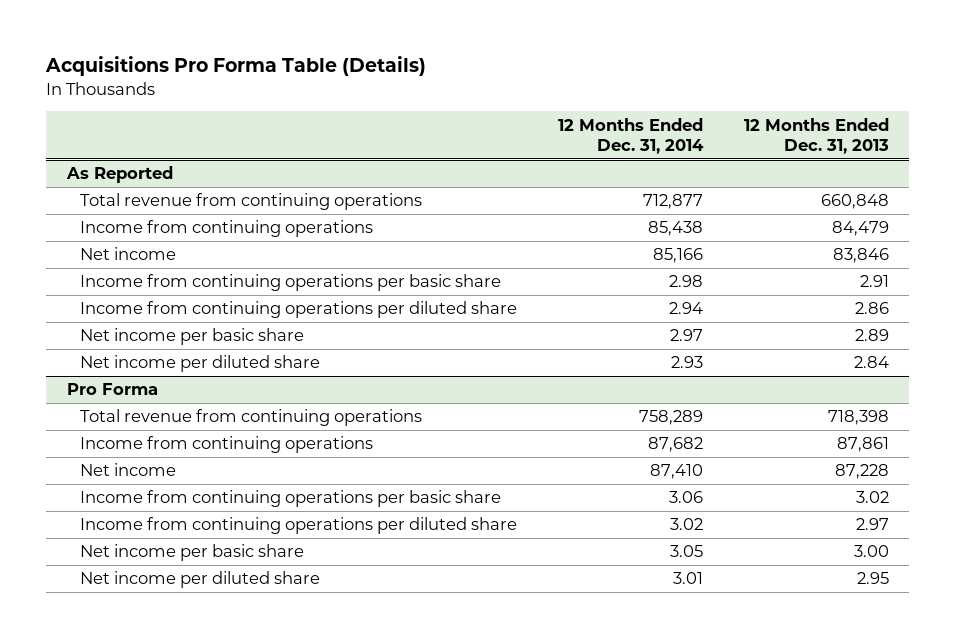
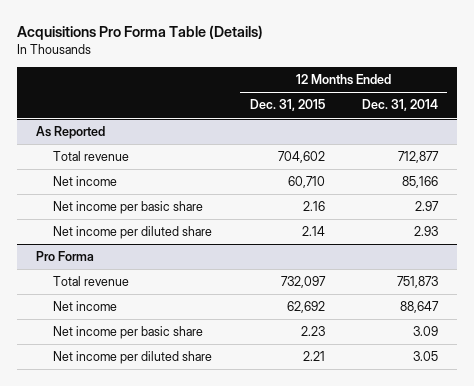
[743,117,889,155] 12 Months Ended Dec. 31, 2013 -> none
none -> [249,99,325,112] Dec. 31, 2015
[80,220,374,238] Income from continuing operations -> none
[80,193,423,211] Total revenue from continuing operations -> [53,151,130,162] Total revenue
[80,274,502,292] Income from continuing operations per basic share -> none
[80,301,518,319] Income from continuing operations per diluted share -> none
[80,436,374,454] Income from continuing operations -> none
[80,490,502,508] Income from continuing operations per basic share -> none
[80,517,518,535] Income from continuing operations per diluted share -> none
[80,409,423,427] Total revenue from continuing operations -> [53,276,130,287] Total revenue
[638,410,703,426] 758,289 -> [397,276,439,289] 751,873
[649,464,703,480] 87,410 -> [400,301,440,314] 88,647
[669,545,703,558] 3.05 -> [413,326,439,337] 3.09
[672,572,703,585] 3.01 -> [413,351,439,362] 3.05

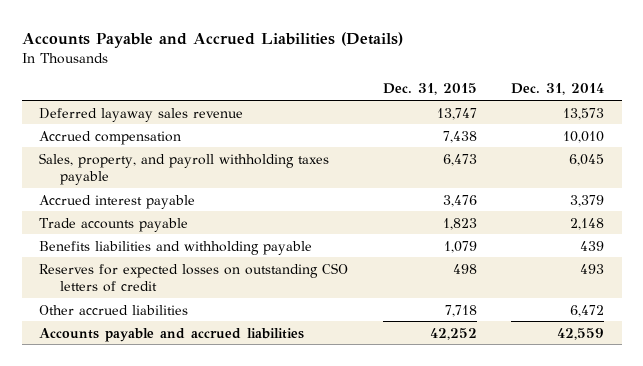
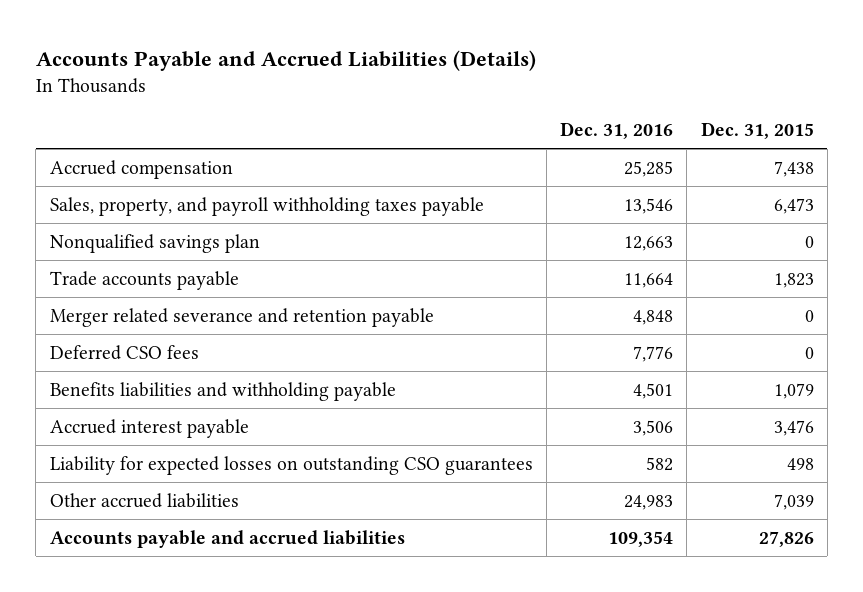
[511,83,605,96] Dec. 31, 2014 -> none
none -> [560,122,674,140] Dec. 31, 2016
[39,107,244,122] Deferred layaway sales revenue -> none
none -> [49,233,260,253] Nonqualified savings plan
none -> [49,307,434,327] Merger related severance and retention payable
none -> [49,344,199,360] Deferred CSO fees
[39,194,196,209] Accrued interest payable -> [49,418,249,438] Accrued interest payable
[39,262,349,292] Reserves for expected losses on outstanding CSO letters of credit -> [49,455,533,475] Liability for expected losses on outstanding CSO guarantees
[444,304,477,317] 7,718 -> [773,493,814,510] 7,039
[429,327,477,340] 42,252 -> [758,530,814,547] 27,826

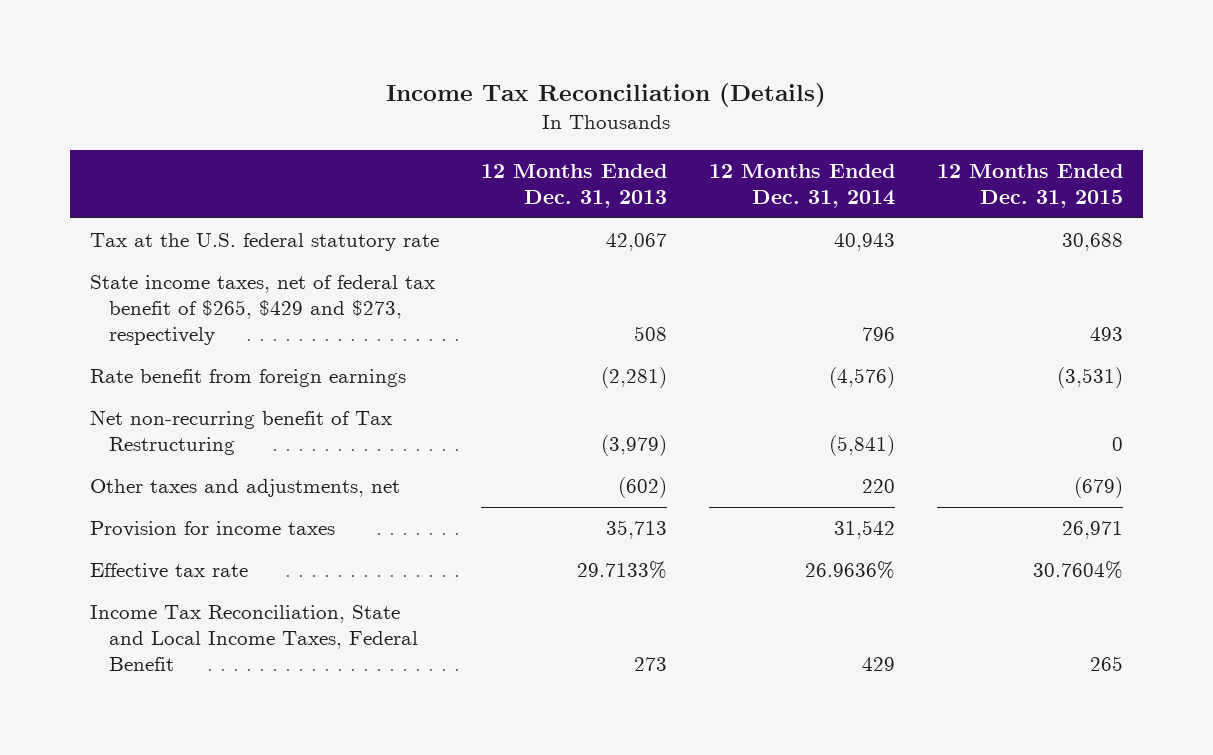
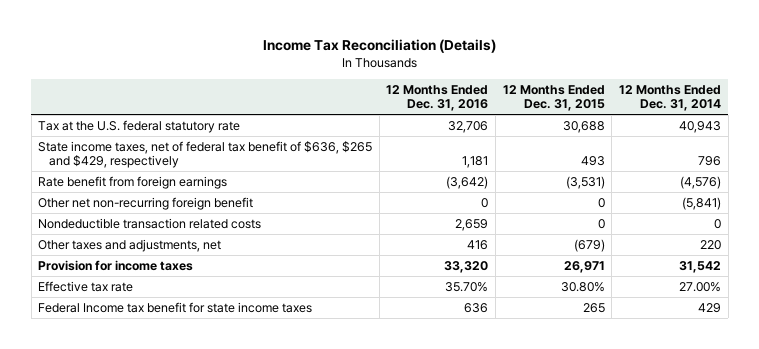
[481,163,668,208] 12 Months Ended Dec. 31, 2013 -> none
none -> [386,84,489,112] 12 Months Ended Dec. 31, 2016
[90,275,436,345] State income taxes, net of federal tax benefit of $265, $429 and $273, respectively -> [38,140,373,169] State income taxes, net of federal tax benefit of $636, $265 and $429, respectively
[90,410,393,455] Net non-recurring benefit of Tax Restructuring -> [38,196,254,210] Other net non-recurring foreign benefit
none -> [38,217,262,229] Nondeductible transaction related costs
[804,561,895,580] 26.9636% -> [678,281,721,292] 27.00%
[1032,561,1123,580] 30.7604% -> [560,281,605,292] 30.80%
[90,605,418,671] Income Tax Reconciliation, State and Local Income Taxes, Federal Benefit -> [38,301,313,313] Federal Income tax benefit for state income taxes

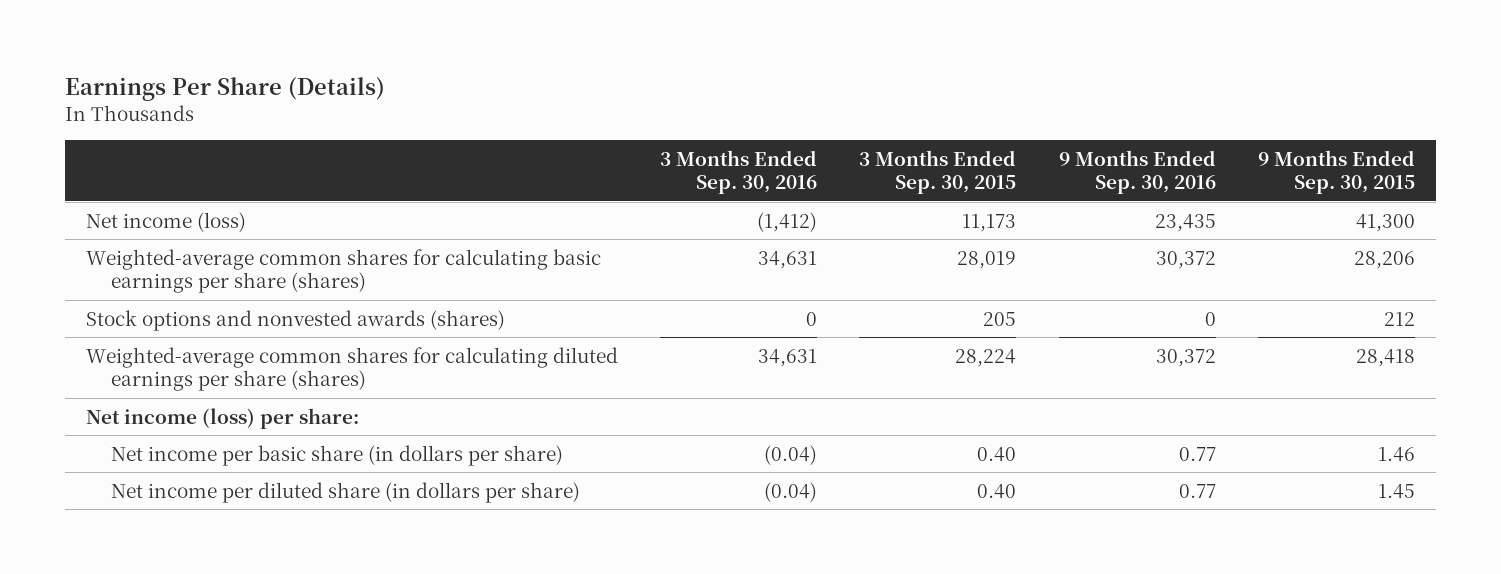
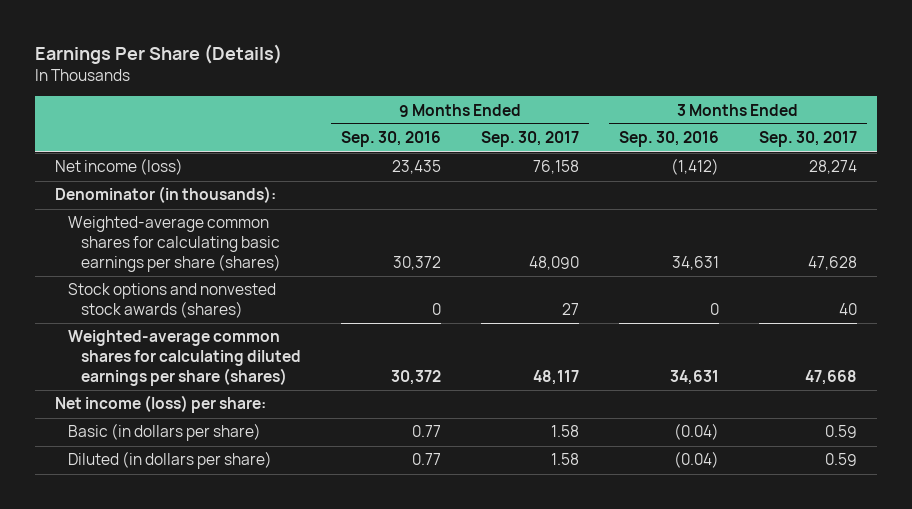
[859,149,1017,195] 3 Months Ended Sep. 30, 2015 -> none
[1257,149,1415,195] 9 Months Ended Sep. 30, 2015 -> none
none -> [481,131,580,148] Sep. 30, 2017
none -> [758,131,857,148] Sep. 30, 2017
none -> [55,186,277,204] Denominator (in thousands):
[86,309,506,331] Stock options and nonvested awards (shares) -> [68,283,277,319] Stock options and nonvested stock awards (shares)
[111,444,564,466] Net income per basic share (in dollars per share) -> [68,423,262,442] Basic (in dollars per share)
[111,481,581,503] Net income per diluted share (in dollars per share) -> [68,451,273,470] Diluted (in dollars per share)

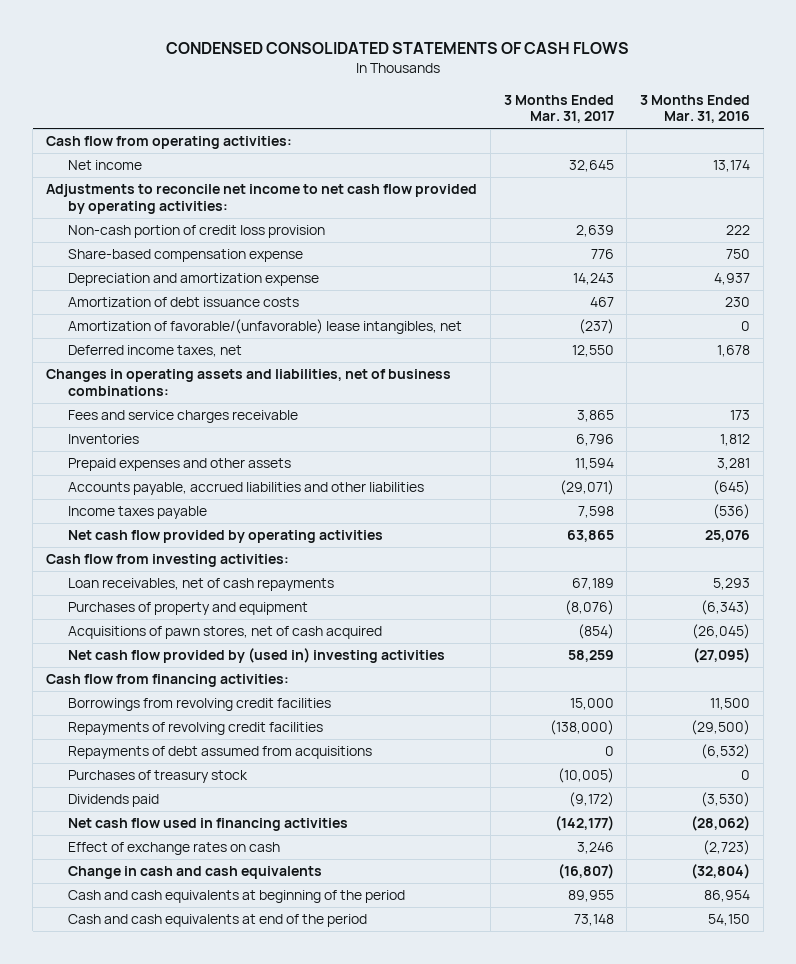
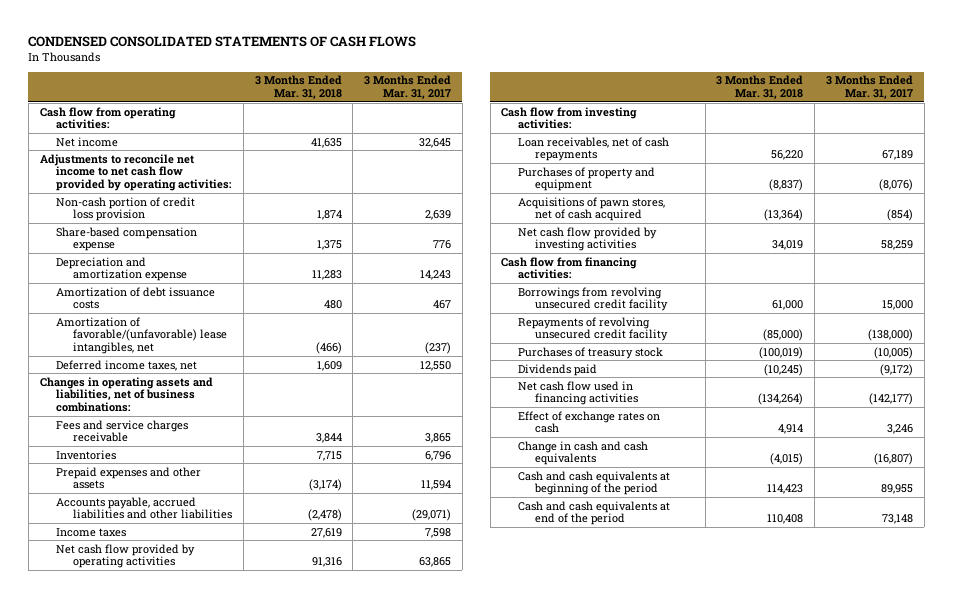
[640,94,751,124] 3 Months Ended Mar. 31, 2016 -> none
none -> [254,75,342,100] 3 Months Ended Mar. 31, 2018
[68,506,208,520] Income taxes payable -> [56,527,127,537] Income taxes
[68,648,446,664] Net cash flow provided by (used in) investing activities -> [518,226,658,252] Net cash flow provided by investing activities
[68,746,373,760] Repayments of debt assumed from acquisitions -> none
[68,698,332,712] Borrowings from revolving credit facilities -> [518,286,668,312] Borrowings from revolving unsecured credit facility
[68,722,324,736] Repayments of revolving credit facilities -> [518,316,668,342] Repayments of revolving unsecured credit facility

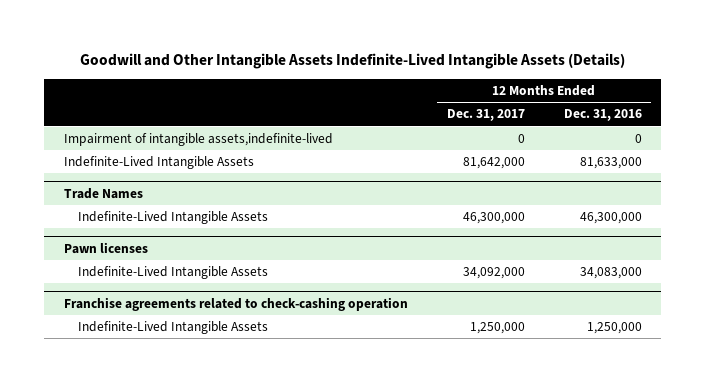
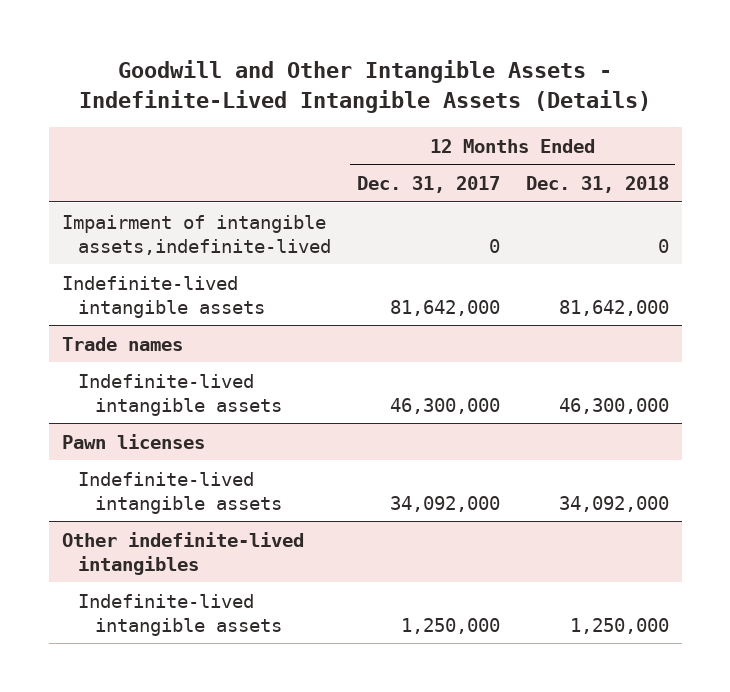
[79,53,625,70] Goodwill and Other Intangible Assets Indefinite-Lived Intangible Assets (Details) -> [79,60,652,114] Goodwill and Other Intangible Assets - Indefinite-Lived Intangible Assets (Details)
[563,109,642,122] Dec. 31, 2016 -> none
none -> [525,176,669,194] Dec. 31, 2018
[63,156,254,170] Indefinite-Lived Intangible Assets -> [61,275,266,318] Indefinite-lived intangible assets
[63,187,143,199] Trade Names -> [61,336,183,351] Trade names
[77,211,268,225] Indefinite-Lived Intangible Assets -> [78,373,282,416] Indefinite-lived intangible assets
[77,266,268,280] Indefinite-Lived Intangible Assets -> [78,471,282,514] Indefinite-lived intangible assets
[63,296,408,311] Franchise agreements related to check-cashing operation -> [61,531,304,575] Other indefinite-lived intangibles
[77,321,268,335] Indefinite-Lived Intangible Assets -> [78,593,282,636] Indefinite-lived intangible assets

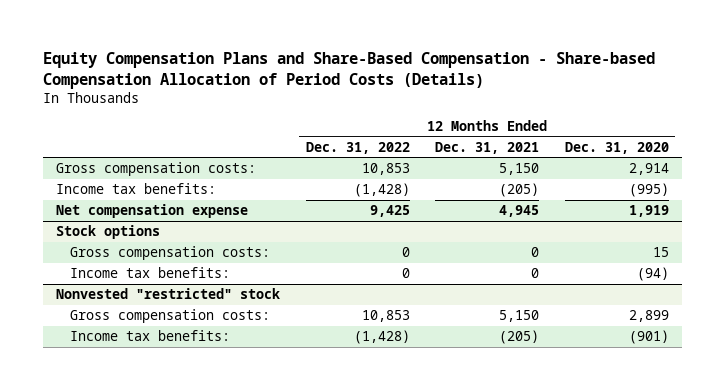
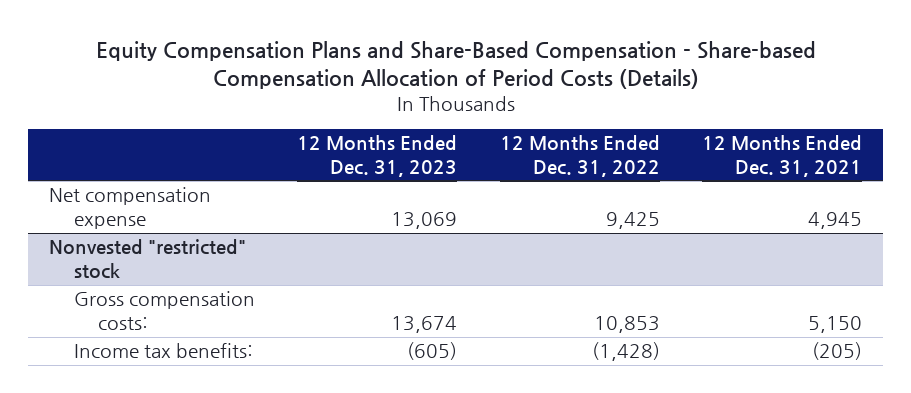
[564,141,669,154] Dec. 31, 2020 -> none
none -> [297,135,458,177] 12 Months Ended Dec. 31, 2023
[56,162,257,177] Gross compensation costs: -> none
[56,183,217,195] Income tax benefits: -> none
[56,225,161,240] Stock options -> none
[70,246,271,261] Gross compensation costs: -> none
[70,267,231,279] Income tax benefits: -> none

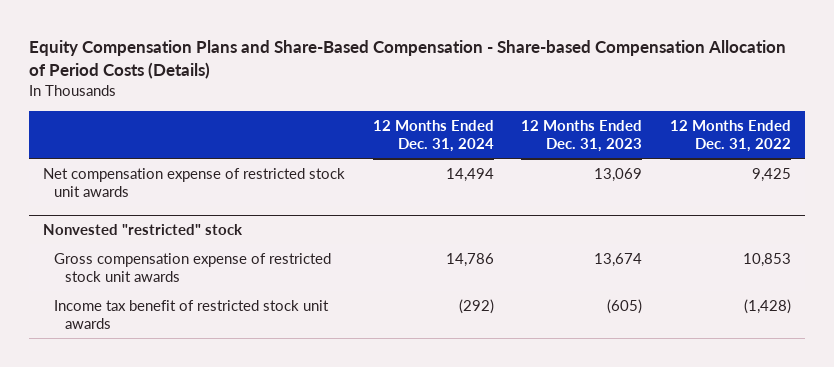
[701,135,862,177] 12 Months Ended Dec. 31, 2021 -> none
none -> [372,119,494,153] 12 Months Ended Dec. 31, 2024
[49,187,212,230] Net compensation expense -> [43,167,346,198] Net compensation expense of restricted stock unit awards
[73,291,255,331] Gross compensation costs: -> [53,252,331,283] Gross compensation expense of restricted stock unit awards
[73,343,253,359] Income tax benefits: -> [53,299,329,330] Income tax benefit of restricted stock unit awards

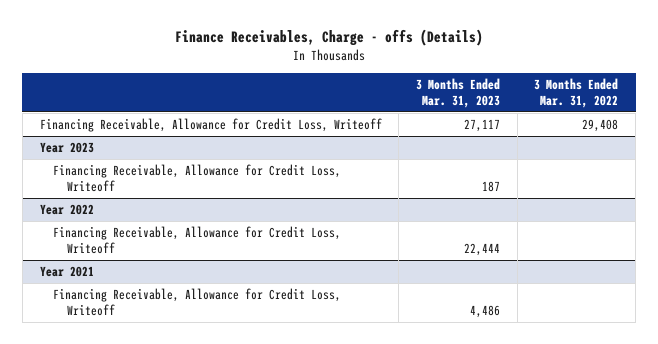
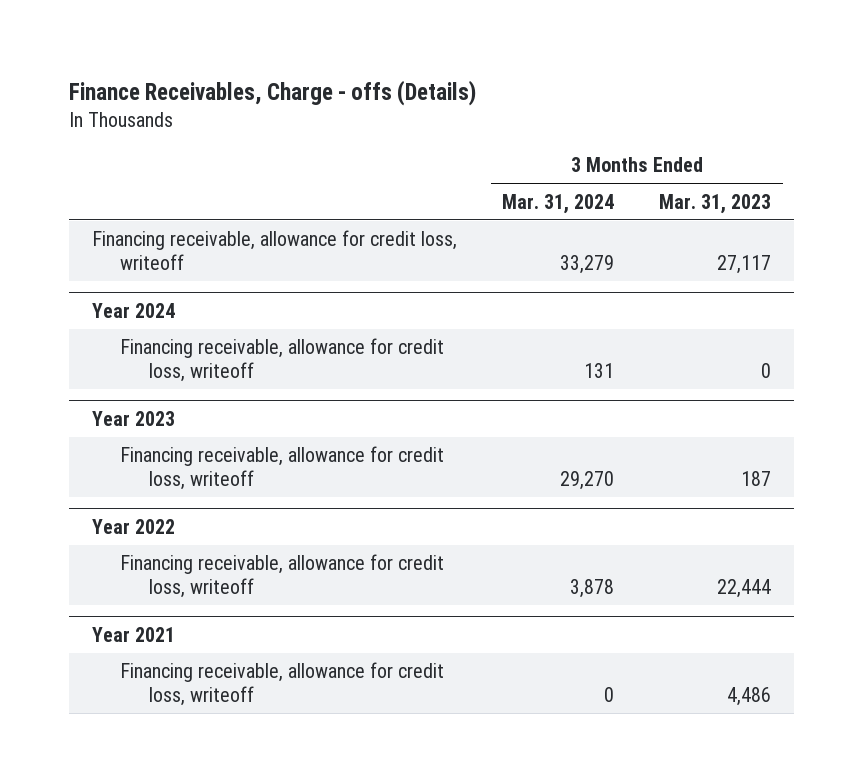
[534,77,619,108] 3 Months Ended Mar. 31, 2022 -> none
none -> [501,193,614,214] Mar. 31, 2024
[39,118,382,133] Financing Receivable, Allowance for Credit Loss, Writeoff -> [91,230,457,270] Financing receivable, allowance for credit loss, writeoff
none -> [91,302,175,318] Year 2024
none -> [120,338,445,382] Financing receivable, allowance for credit loss, writeoff
[53,164,342,192] Financing Receivable, Allowance for Credit Loss, Writeoff -> [120,446,445,490] Financing receivable, allowance for credit loss, writeoff
[53,226,342,254] Financing Receivable, Allowance for Credit Loss, Writeoff -> [120,554,445,598] Financing receivable, allowance for credit loss, writeoff
[53,288,342,316] Financing Receivable, Allowance for Credit Loss, Writeoff -> [120,662,445,706] Financing receivable, allowance for credit loss, writeoff

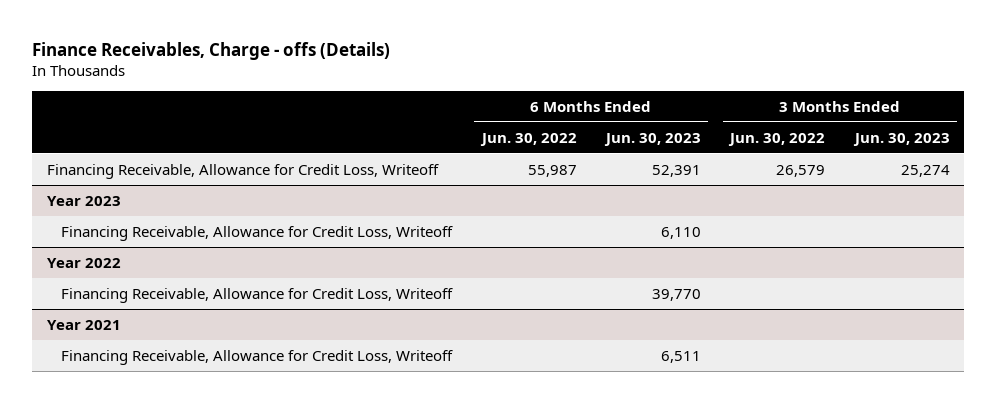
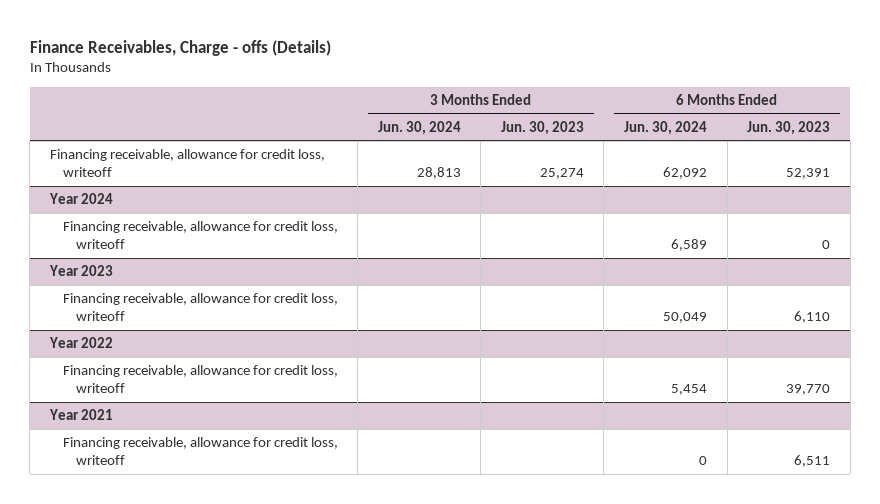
[479,132,577,146] Jun. 30, 2022 -> none
[728,132,826,146] Jun. 30, 2022 -> none
none -> [377,120,461,135] Jun. 30, 2024
none -> [623,120,707,135] Jun. 30, 2024
[47,163,440,179] Financing Receivable, Allowance for Credit Loss, Writeoff -> [49,149,325,178] Financing receivable, allowance for credit loss, writeoff
none -> [48,193,113,205] Year 2024
none -> [62,221,338,250] Financing receivable, allowance for credit loss, writeoff
[61,225,454,241] Financing Receivable, Allowance for Credit Loss, Writeoff -> [62,293,338,322] Financing receivable, allowance for credit loss, writeoff
[61,287,454,303] Financing Receivable, Allowance for Credit Loss, Writeoff -> [62,365,338,394] Financing receivable, allowance for credit loss, writeoff
[61,349,454,365] Financing Receivable, Allowance for Credit Loss, Writeoff -> [62,437,338,466] Financing receivable, allowance for credit loss, writeoff

